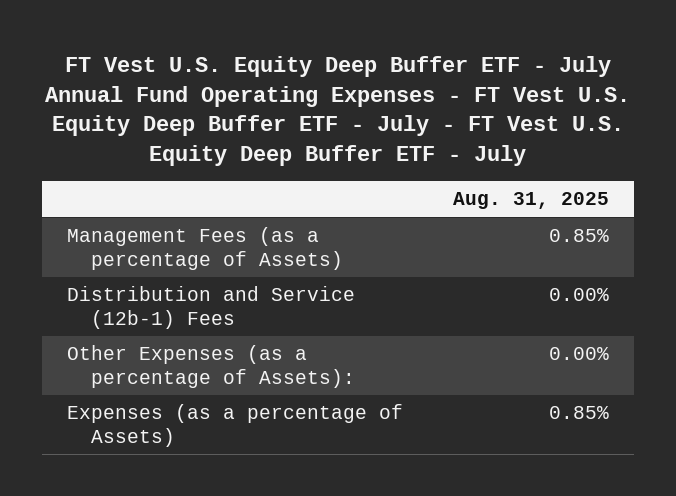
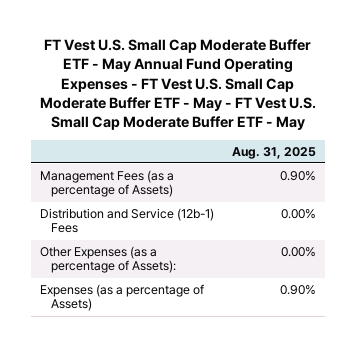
[44,55,630,167] FT Vest U.S. Equity Deep Buffer ETF - July Annual Fund Operating Expenses - FT Vest U.S. Equity Deep Buffer ETF - July - FT Vest U.S. Equity Deep Buffer ETF - July -> [39,39,316,131] FT Vest U.S. Small Cap Moderate Buffer ETF - May Annual Fund Operating Expenses - FT Vest U.S. Small Cap Moderate Buffer ETF - May - FT Vest U.S. Small Cap Moderate Buffer ETF - May
[549,229,610,243] 0.85% -> [279,170,316,181] 0.90%
[549,406,610,420] 0.85% -> [279,284,316,295] 0.90%

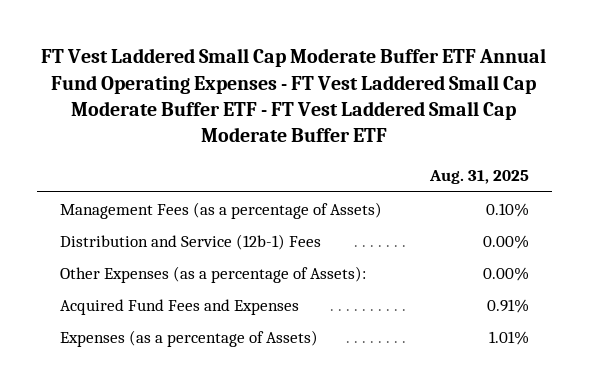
[39,39,316,131] FT Vest U.S. Small Cap Moderate Buffer ETF - May Annual Fund Operating Expenses - FT Vest U.S. Small Cap Moderate Buffer ETF - May - FT Vest U.S. Small Cap Moderate Buffer ETF - May -> [41,48,547,143] FT Vest Laddered Small Cap Moderate Buffer ETF Annual Fund Operating Expenses - FT Vest Laddered Small Cap Moderate Buffer ETF - FT Vest Laddered Small Cap Moderate Buffer ETF
[279,170,316,181] 0.90% -> [485,202,529,217] 0.10%
none -> [60,298,300,315] Acquired Fund Fees and Expenses
[279,284,316,295] 0.90% -> [488,330,529,345] 1.01%

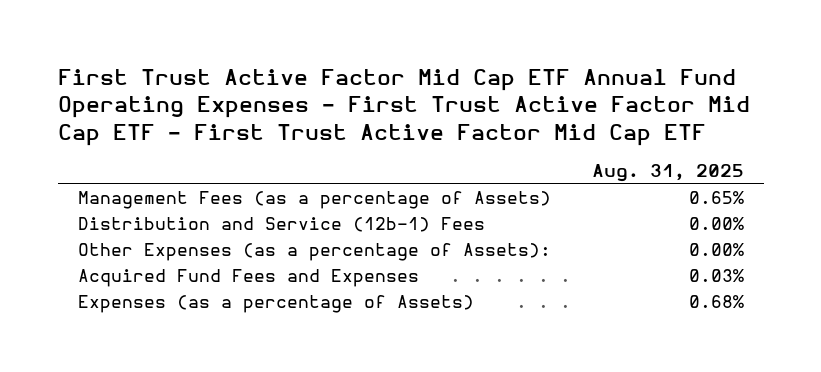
[41,48,547,143] FT Vest Laddered Small Cap Moderate Buffer ETF Annual Fund Operating Expenses - FT Vest Laddered Small Cap Moderate Buffer ETF - FT Vest Laddered Small Cap Moderate Buffer ETF -> [57,68,750,146] First Trust Active Factor Mid Cap ETF Annual Fund Operating Expenses - First Trust Active Factor Mid Cap ETF - First Trust Active Factor Mid Cap ETF
[485,202,529,217] 0.10% -> [688,190,744,204] 0.65%
[486,298,529,313] 0.91% -> [688,268,744,282] 0.03%
[488,330,529,345] 1.01% -> [688,294,744,308] 0.68%

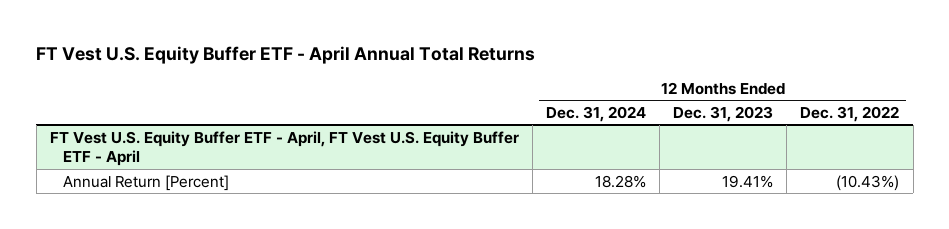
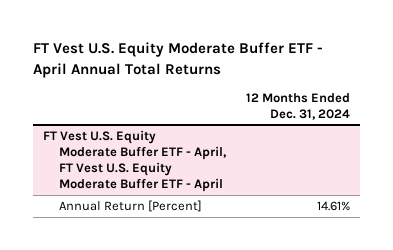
[36,46,536,65] FT Vest U.S. Equity Buffer ETF - April Annual Total Returns -> [32,42,323,78] FT Vest U.S. Equity Moderate Buffer ETF - April Annual Total Returns
[673,105,774,122] Dec. 31, 2023 -> none
[800,105,900,122] Dec. 31, 2022 -> none
[49,130,519,167] FT Vest U.S. Equity Buffer ETF - April, FT Vest U.S. Equity Buffer ETF - April -> [42,129,226,193] FT Vest U.S. Equity Moderate Buffer ETF - April, FT Vest U.S. Equity Moderate Buffer ETF - April
[595,174,647,188] 18.28% -> [316,200,350,211] 14.61%

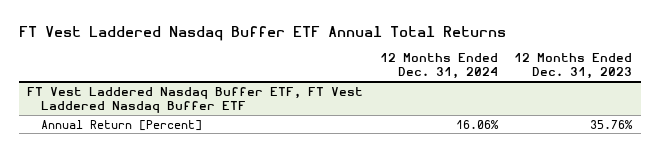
[32,42,323,78] FT Vest U.S. Equity Moderate Buffer ETF - April Annual Total Returns -> [18,25,506,41] FT Vest Laddered Nasdaq Buffer ETF Annual Total Returns
none -> [514,53,633,80] 12 Months Ended Dec. 31, 2023
[42,129,226,193] FT Vest U.S. Equity Moderate Buffer ETF - April, FT Vest U.S. Equity Moderate Buffer ETF - April -> none
none -> [26,86,363,113] FT Vest Laddered Nasdaq Buffer ETF, FT Vest Laddered Nasdaq Buffer ETF
[316,200,350,211] 14.61% -> [455,119,499,129] 16.06%

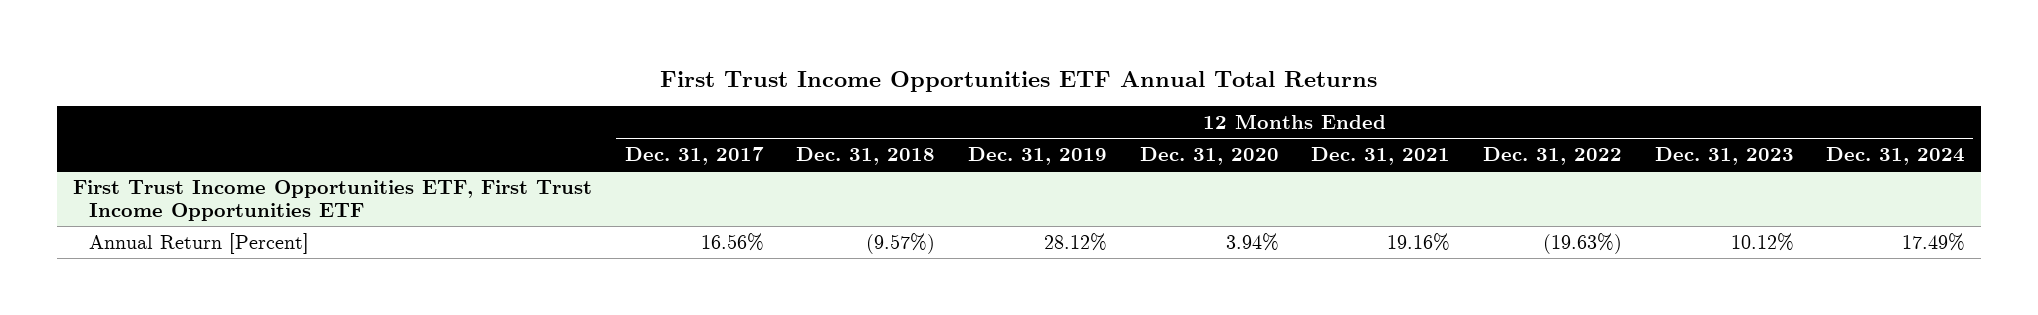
[18,25,506,41] FT Vest Laddered Nasdaq Buffer ETF Annual Total Returns -> [660,70,1378,92] First Trust Income Opportunities ETF Annual Total Returns
none -> [624,146,764,165] Dec. 31, 2017
none -> [796,146,936,165] Dec. 31, 2018
none -> [967,146,1107,165] Dec. 31, 2019
none -> [1139,146,1279,165] Dec. 31, 2020
none -> [1311,146,1451,165] Dec. 31, 2021
none -> [1482,146,1622,165] Dec. 31, 2022
[26,86,363,113] FT Vest Laddered Nasdaq Buffer ETF, FT Vest Laddered Nasdaq Buffer ETF -> none
none -> [72,179,592,221] First Trust Income Opportunities ETF, First Trust Income Opportunities ETF
[455,119,499,129] 16.06% -> [1902,232,1966,251] 17.49%
[590,119,634,129] 35.76% -> [1730,232,1794,251] 10.12%

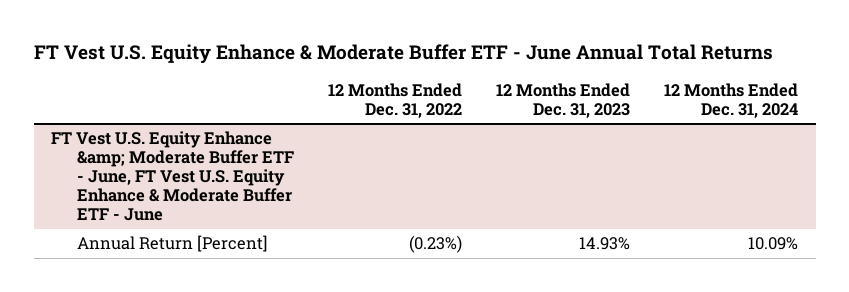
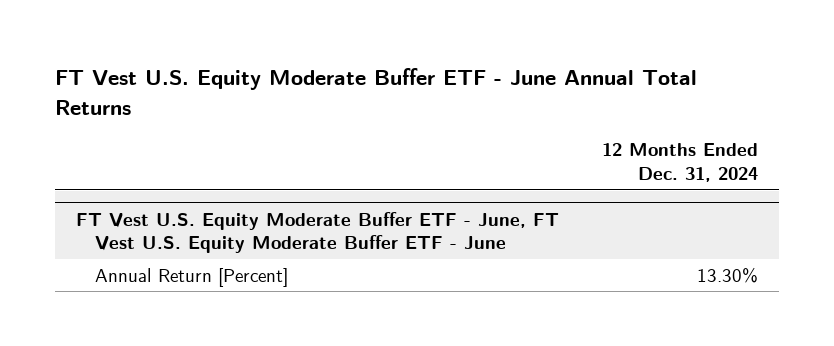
[33,44,773,65] FT Vest U.S. Equity Enhance & Moderate Buffer ETF - June Annual Total Returns -> [55,67,698,115] FT Vest U.S. Equity Moderate Buffer ETF - June Annual Total Returns
[328,82,463,118] 12 Months Ended Dec. 31, 2022 -> none
[496,82,631,118] 12 Months Ended Dec. 31, 2023 -> none
[50,131,294,222] FT Vest U.S. Equity Enhance &amp; Moderate Buffer ETF - June, FT Vest U.S. Equity Enhance & Moderate Buffer ETF - June -> [76,211,560,254] FT Vest U.S. Equity Moderate Buffer ETF - June, FT Vest U.S. Equity Moderate Buffer ETF - June
[748,237,799,251] 10.09% -> [696,266,758,283] 13.30%

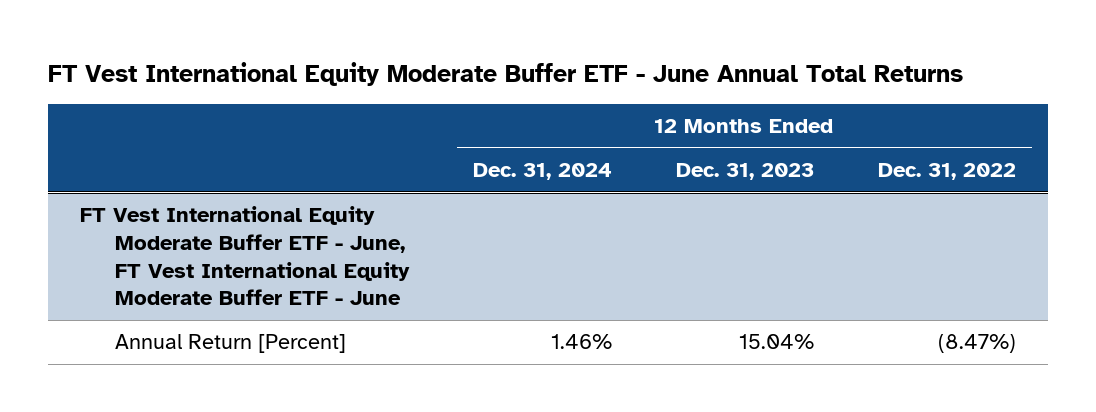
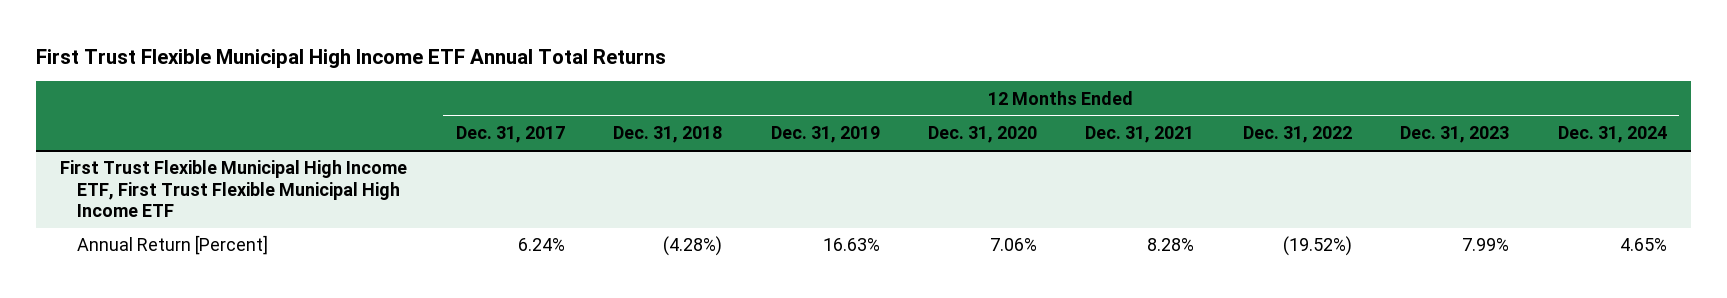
[48,62,964,87] FT Vest International Equity Moderate Buffer ETF - June Annual Total Returns -> [35,48,666,68] First Trust Flexible Municipal High Income ETF Annual Total Returns
none -> [455,126,565,144] Dec. 31, 2017
none -> [613,126,723,144] Dec. 31, 2018
none -> [770,126,880,144] Dec. 31, 2019
none -> [927,126,1037,144] Dec. 31, 2020
none -> [1085,126,1195,144] Dec. 31, 2021
[80,206,410,306] FT Vest International Equity Moderate Buffer ETF - June, FT Vest International Equity Moderate Buffer ETF - June -> none
none -> [60,160,408,217] First Trust Flexible Municipal High Income ETF, First Trust Flexible Municipal High Income ETF
[550,334,612,350] 1.46% -> [1619,238,1667,252] 4.65%
[738,334,814,350] 15.04% -> [1462,238,1510,252] 7.99%
[937,334,1016,354] (8.47%) -> [1282,236,1352,257] (19.52%)

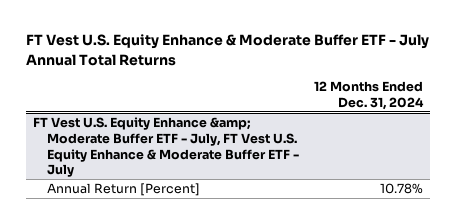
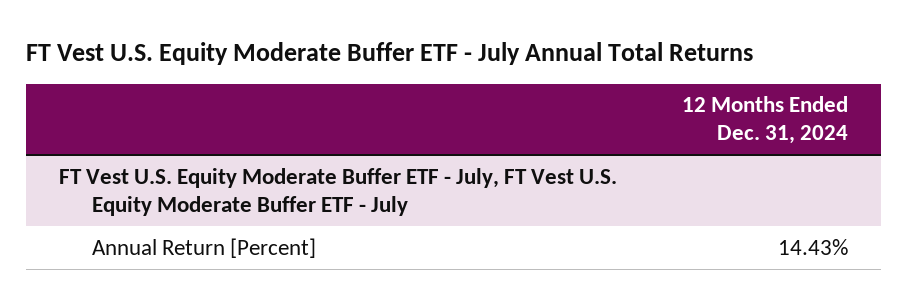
[26,34,430,66] FT Vest U.S. Equity Enhance & Moderate Buffer ETF - July Annual Total Returns -> [25,41,753,65] FT Vest U.S. Equity Moderate Buffer ETF - July Annual Total Returns
[33,117,300,178] FT Vest U.S. Equity Enhance &amp; Moderate Buffer ETF - July, FT Vest U.S. Equity Enhance & Moderate Buffer ETF - July -> [58,167,617,216] FT Vest U.S. Equity Moderate Buffer ETF - July, FT Vest U.S. Equity Moderate Buffer ETF - July
[379,183,423,195] 10.78% -> [777,238,848,255] 14.43%

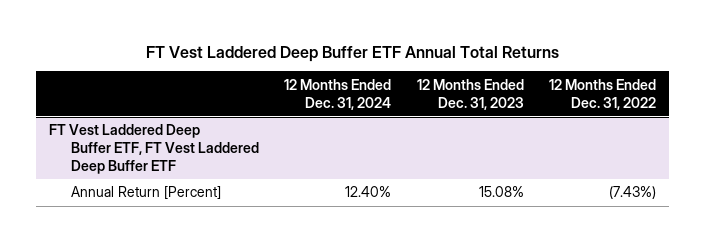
[25,41,753,65] FT Vest U.S. Equity Moderate Buffer ETF - July Annual Total Returns -> [145,45,559,62] FT Vest Laddered Deep Buffer ETF Annual Total Returns
none -> [416,78,524,110] 12 Months Ended Dec. 31, 2023
none -> [549,78,657,110] 12 Months Ended Dec. 31, 2022
[58,167,617,216] FT Vest U.S. Equity Moderate Buffer ETF - July, FT Vest U.S. Equity Moderate Buffer ETF - July -> none
none -> [49,124,259,174] FT Vest Laddered Deep Buffer ETF, FT Vest Laddered Deep Buffer ETF
[777,238,848,255] 14.43% -> [345,186,392,198] 12.40%

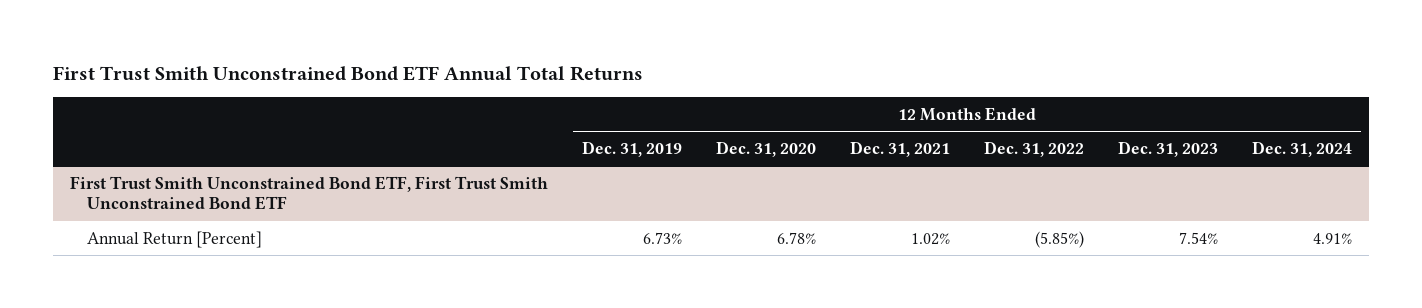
[145,45,559,62] FT Vest Laddered Deep Buffer ETF Annual Total Returns -> [52,65,643,81] First Trust Smith Unconstrained Bond ETF Annual Total Returns
none -> [581,141,682,158] Dec. 31, 2019
none -> [715,141,816,158] Dec. 31, 2020
none -> [849,141,950,158] Dec. 31, 2021
[49,124,259,174] FT Vest Laddered Deep Buffer ETF, FT Vest Laddered Deep Buffer ETF -> none
none -> [69,175,548,211] First Trust Smith Unconstrained Bond ETF, First Trust Smith Unconstrained Bond ETF
[345,186,392,198] 12.40% -> [1313,232,1353,244] 4.91%
[478,186,524,198] 15.08% -> [1179,231,1219,244] 7.54%
[609,186,657,200] (7.43%) -> [1034,230,1084,248] (5.85%)

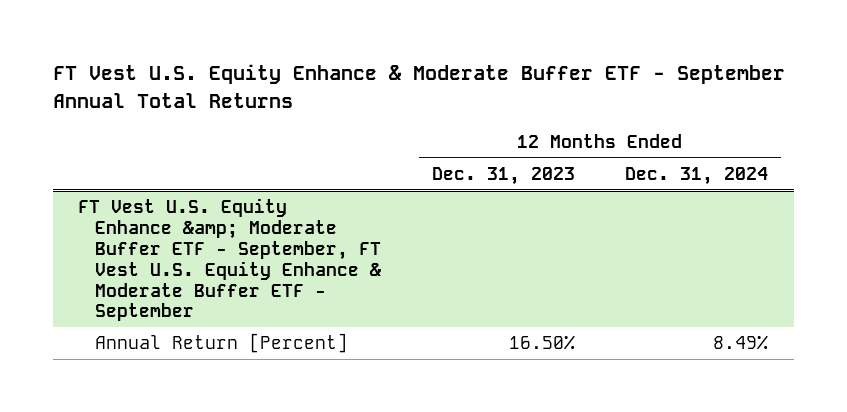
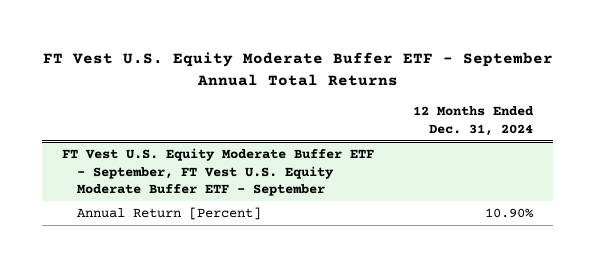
[53,64,786,108] FT Vest U.S. Equity Enhance & Moderate Buffer ETF - September Annual Total Returns -> [42,52,553,87] FT Vest U.S. Equity Moderate Buffer ETF - September Annual Total Returns
[431,166,575,185] Dec. 31, 2023 -> none
[78,198,382,322] FT Vest U.S. Equity Enhance &amp; Moderate Buffer ETF - September, FT Vest U.S. Equity Enhance & Moderate Buffer ETF - September -> [61,148,374,197] FT Vest U.S. Equity Moderate Buffer ETF - September, FT Vest U.S. Equity Moderate Buffer ETF - September
[713,335,769,351] 8.49% -> [485,208,535,219] 10.90%

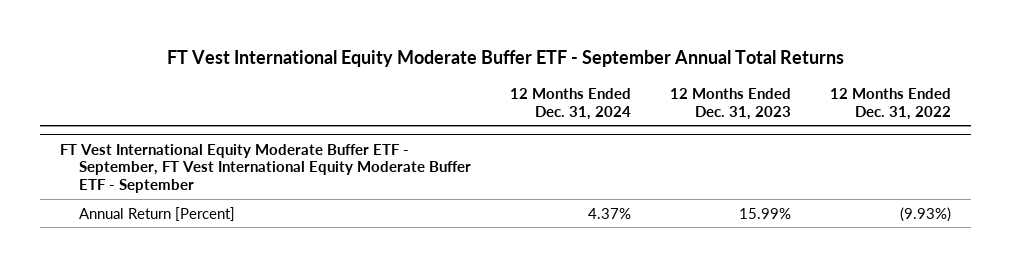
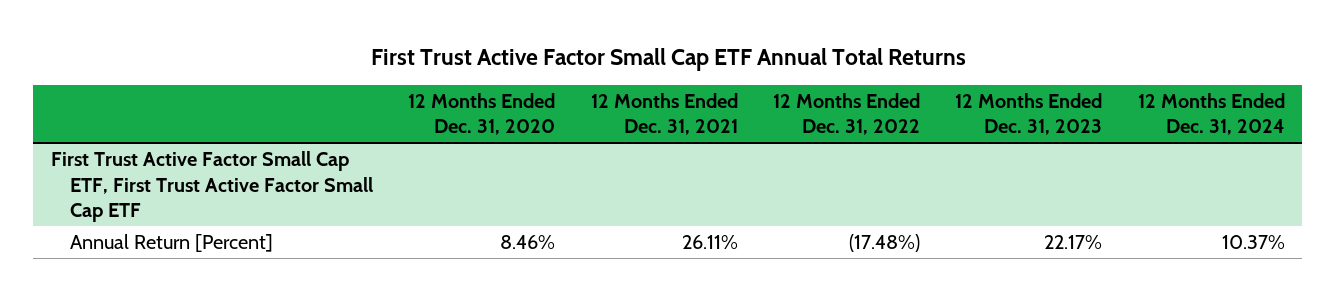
[166,50,844,68] FT Vest International Equity Moderate Buffer ETF - September Annual Total Returns -> [370,47,966,71] First Trust Active Factor Small Cap ETF Annual Total Returns
none -> [408,92,556,136] 12 Months Ended Dec. 31, 2020
none -> [590,92,738,136] 12 Months Ended Dec. 31, 2021
[60,143,471,193] FT Vest International Equity Moderate Buffer ETF - September, FT Vest International Equity Moderate Buffer ETF - September -> none
none -> [51,151,374,222] First Trust Active Factor Small Cap ETF, First Trust Active Factor Small Cap ETF
[588,207,632,219] 4.37% -> [1221,235,1285,250] 10.37%
[739,207,792,219] 15.99% -> [1044,235,1103,250] 22.17%
[900,206,952,222] (9.93%) -> [849,234,921,253] (17.48%)

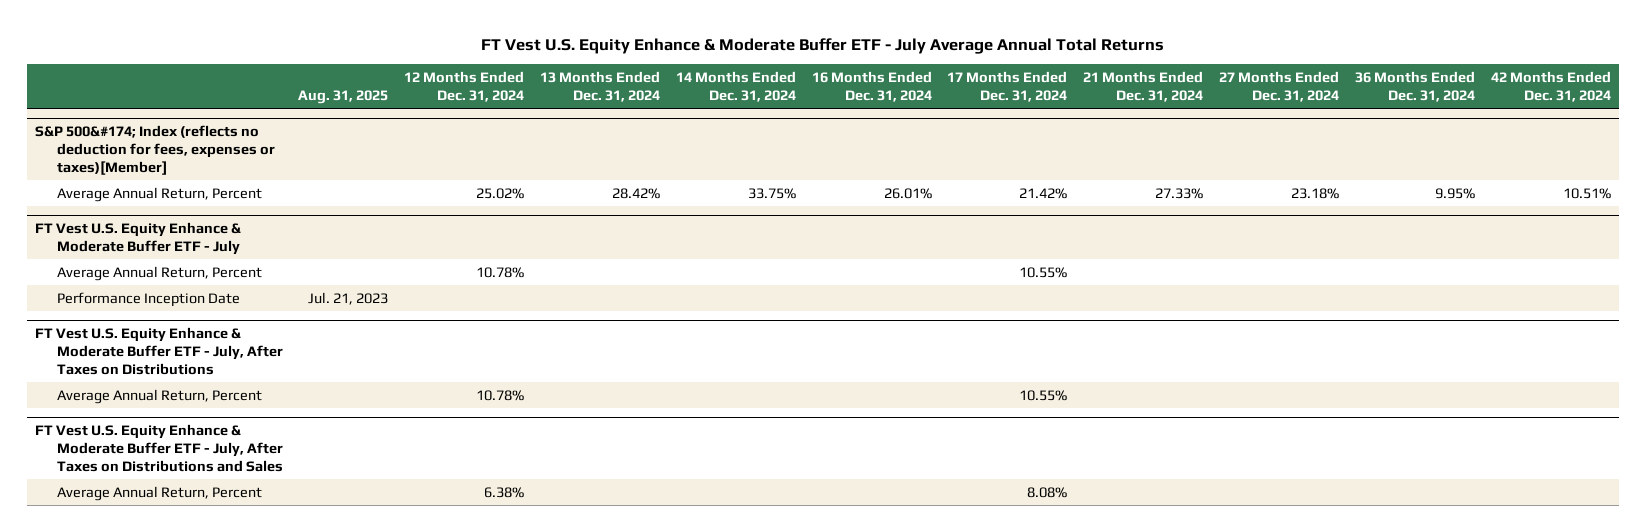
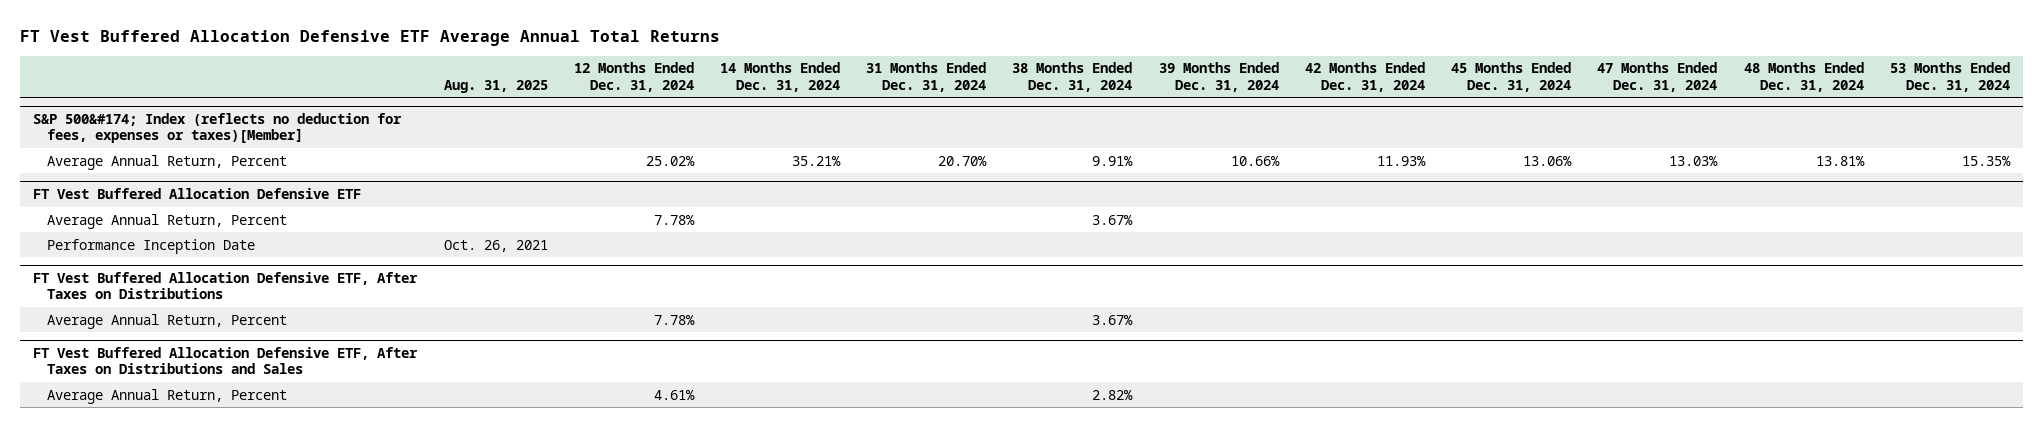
[480,37,1164,54] FT Vest U.S. Equity Enhance & Moderate Buffer ETF - July Average Annual Total Returns -> [20,29,721,46] FT Vest Buffered Allocation Defensive ETF Average Annual Total Returns
[540,70,661,102] 13 Months Ended Dec. 31, 2024 -> none
[811,70,932,102] 16 Months Ended Dec. 31, 2024 -> none
[947,70,1068,102] 17 Months Ended Dec. 31, 2024 -> none
[1083,70,1204,102] 21 Months Ended Dec. 31, 2024 -> none
[1219,70,1340,102] 27 Months Ended Dec. 31, 2024 -> none
[1354,70,1475,102] 36 Months Ended Dec. 31, 2024 -> none
none -> [866,62,987,92] 31 Months Ended Dec. 31, 2024
none -> [1012,62,1133,92] 38 Months Ended Dec. 31, 2024
none -> [1158,62,1279,92] 39 Months Ended Dec. 31, 2024
none -> [1451,62,1572,92] 45 Months Ended Dec. 31, 2024
none -> [1597,62,1718,92] 47 Months Ended Dec. 31, 2024
none -> [1743,62,1864,92] 48 Months Ended Dec. 31, 2024
none -> [1889,62,2010,92] 53 Months Ended Dec. 31, 2024
[35,221,242,255] FT Vest U.S. Equity Enhance & Moderate Buffer ETF - July -> none
[35,326,283,375] FT Vest U.S. Equity Enhance & Moderate Buffer ETF - July, After Taxes on Distributions -> none
[35,423,283,472] FT Vest U.S. Equity Enhance & Moderate Buffer ETF - July, After Taxes on Distributions and Sales -> none
[747,187,796,199] 33.75% -> [791,155,841,166] 35.21%
[1562,187,1611,199] 10.51% -> [1376,155,1426,166] 11.93%
none -> [33,187,362,199] FT Vest Buffered Allocation Defensive ETF
[476,266,525,278] 10.78% -> [653,214,695,225] 7.78%
[308,291,389,305] Jul. 21, 2023 -> [443,239,548,252] Oct. 26, 2021
none -> [33,271,419,300] FT Vest Buffered Allocation Defensive ETF, After Taxes on Distributions
[476,389,525,401] 10.78% -> [653,314,695,325] 7.78%
none -> [33,346,419,375] FT Vest Buffered Allocation Defensive ETF, After Taxes on Distributions and Sales
[484,486,525,498] 6.38% -> [653,389,695,400] 4.61%

